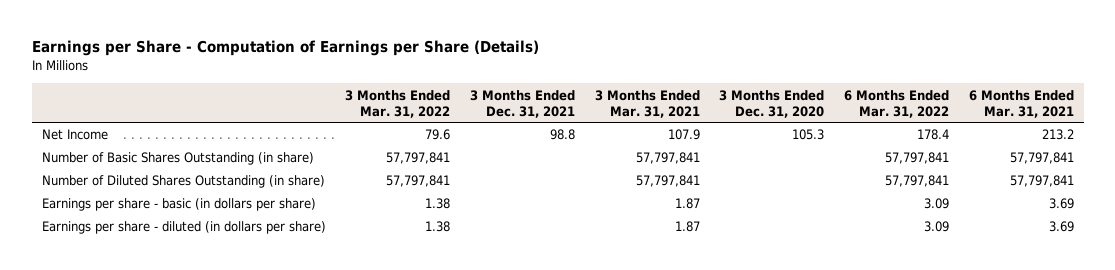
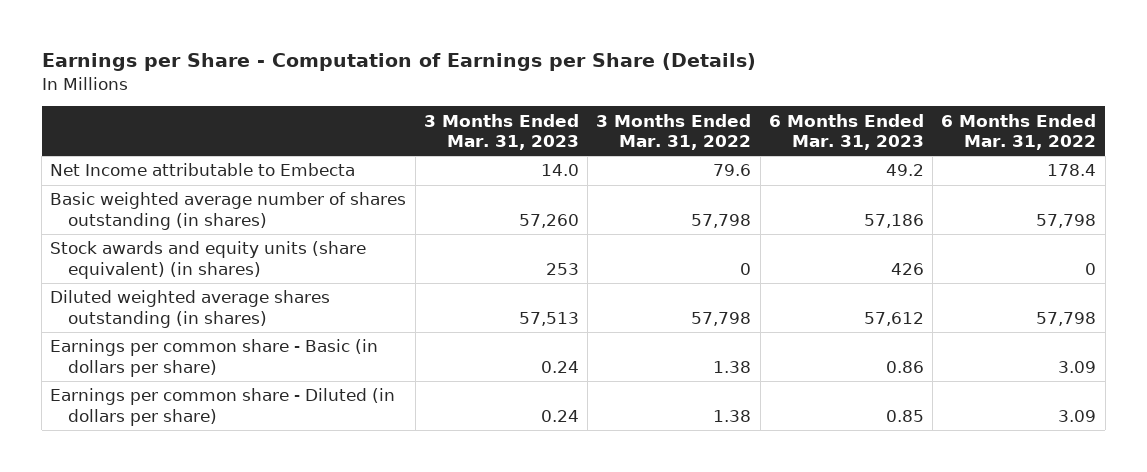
[469,89,575,118] 3 Months Ended Dec. 31, 2021 -> none
[594,89,700,118] 3 Months Ended Mar. 31, 2021 -> none
[719,89,825,118] 3 Months Ended Dec. 31, 2020 -> none
[968,89,1074,118] 6 Months Ended Mar. 31, 2021 -> none
none -> [423,113,579,150] 3 Months Ended Mar. 31, 2023
none -> [768,113,924,150] 6 Months Ended Mar. 31, 2023
[41,129,108,141] Net Income -> [50,163,356,177] Net Income attributable to Embecta
[41,152,314,166] Number of Basic Shares Outstanding (in share) -> [50,192,407,230] Basic weighted average number of shares outstanding (in shares)
[386,152,451,165] 57,797,841 -> [691,213,752,228] 57,798
[885,152,950,165] 57,797,841 -> [1036,213,1097,228] 57,798
none -> [50,241,367,279] Stock awards and equity units (share equivalent) (in shares)
[41,175,325,189] Number of Diluted Shares Outstanding (in share) -> [50,290,331,328] Diluted weighted average shares outstanding (in shares)
[386,175,451,188] 57,797,841 -> [691,311,752,326] 57,798
[885,175,950,188] 57,797,841 -> [1036,311,1097,326] 57,798
[41,198,316,212] Earnings per share - basic (in dollars per share) -> [50,339,379,377] Earnings per common share - Basic (in dollars per share)
[41,221,326,235] Earnings per share - diluted (in dollars per share) -> [50,388,396,426] Earnings per common share - Diluted (in dollars per share)

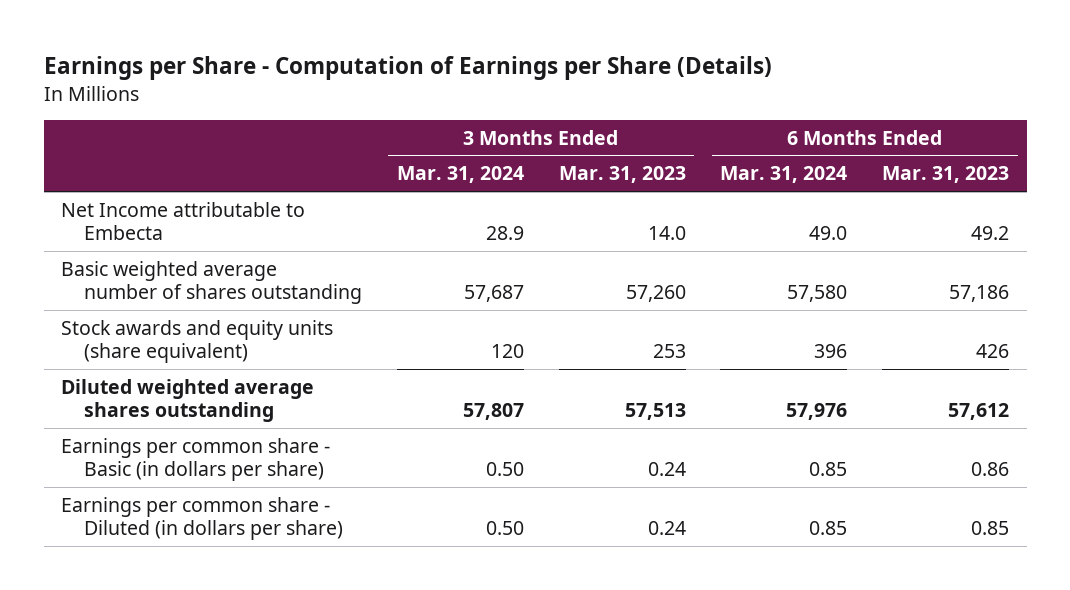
[596,113,752,150] 3 Months Ended Mar. 31, 2022 -> none
[941,113,1097,150] 6 Months Ended Mar. 31, 2022 -> none
none -> [396,166,524,184] Mar. 31, 2024
none -> [720,166,848,184] Mar. 31, 2024
[50,192,407,230] Basic weighted average number of shares outstanding (in shares) -> [61,260,362,305] Basic weighted average number of shares outstanding
[50,241,367,279] Stock awards and equity units (share equivalent) (in shares) -> [61,319,334,364] Stock awards and equity units (share equivalent)
[50,290,331,328] Diluted weighted average shares outstanding (in shares) -> [61,378,315,423] Diluted weighted average shares outstanding

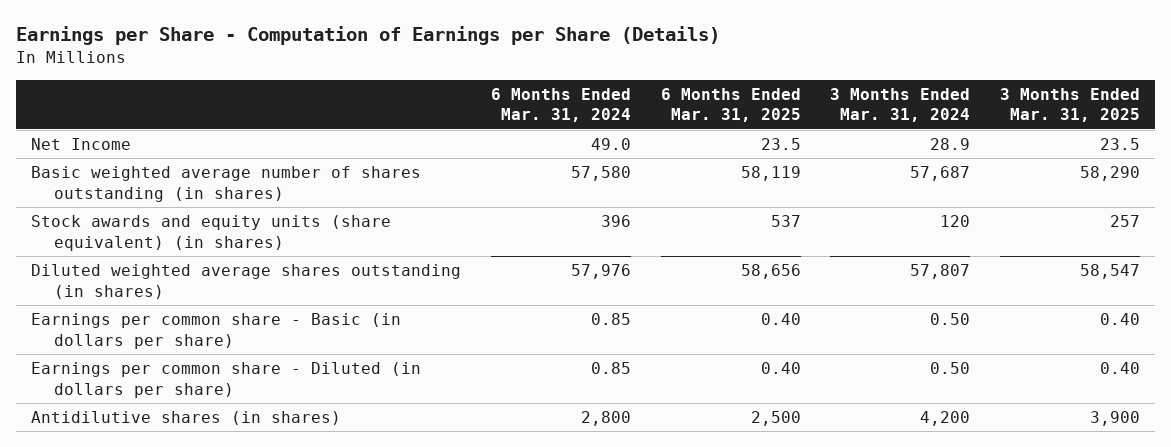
[558,166,686,184] Mar. 31, 2023 -> none
[882,166,1010,184] Mar. 31, 2023 -> none
none -> [660,87,801,123] 6 Months Ended Mar. 31, 2025
none -> [1000,87,1141,123] 3 Months Ended Mar. 31, 2025
[61,201,306,241] Net Income attributable to Embecta -> [31,138,132,151] Net Income
[61,260,362,305] Basic weighted average number of shares outstanding -> [31,166,422,202] Basic weighted average number of shares outstanding (in shares)
[61,319,334,364] Stock awards and equity units (share equivalent) -> [31,215,392,251] Stock awards and equity units (share equivalent) (in shares)
[61,378,315,423] Diluted weighted average shares outstanding -> [31,264,462,299] Diluted weighted average shares outstanding (in shares)
none -> [31,411,342,426] Antidilutive shares (in shares)

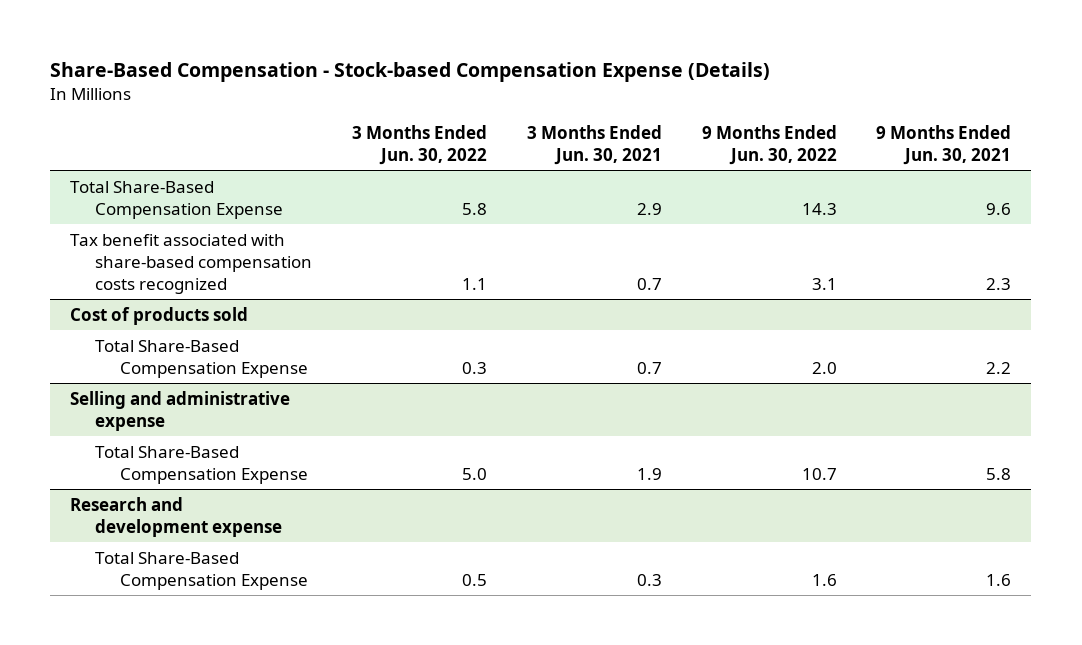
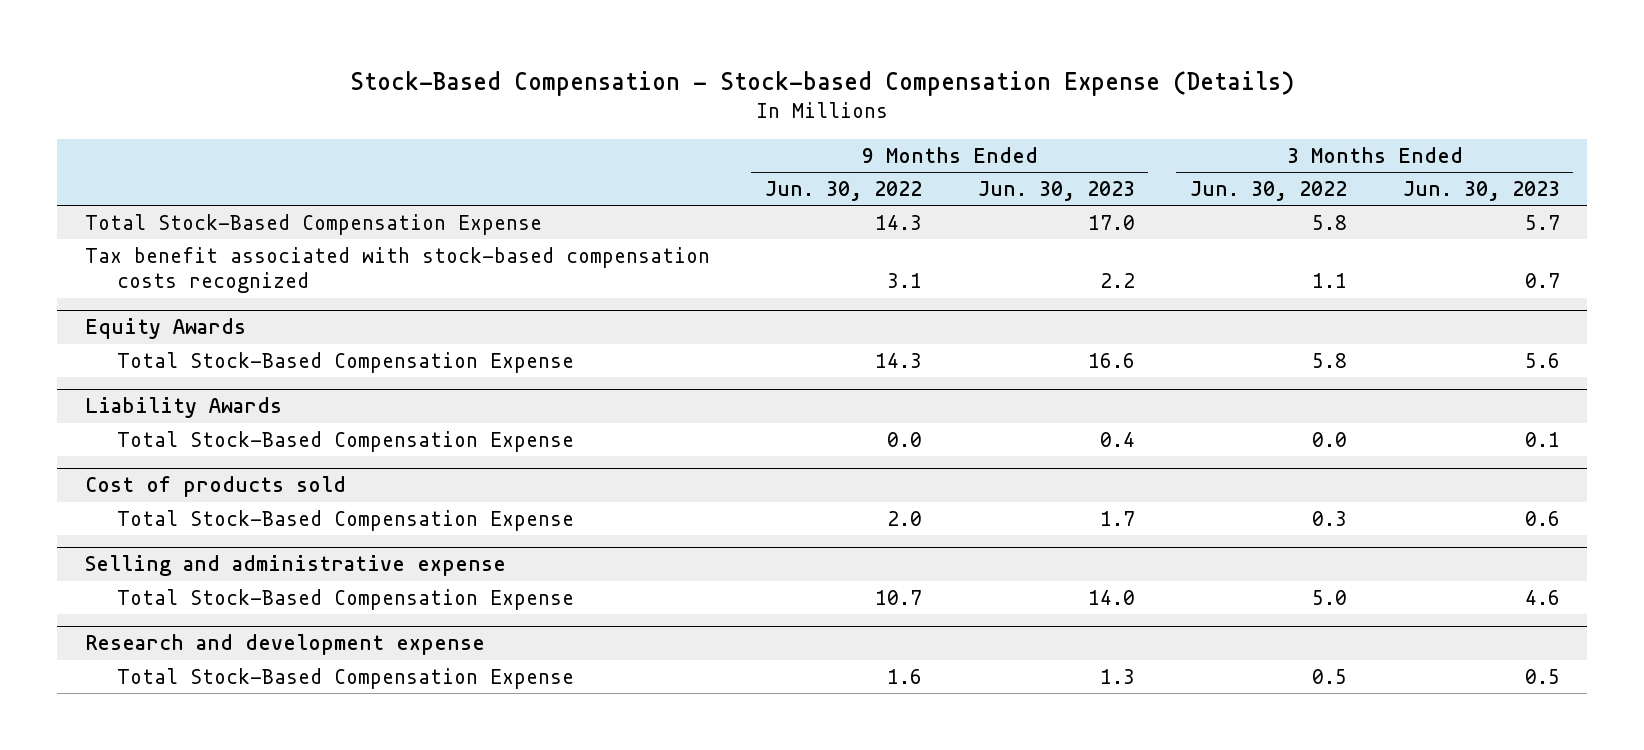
[50,61,771,82] Share-Based Compensation - Stock-based Compensation Expense (Details) -> [350,70,1295,96] Stock-Based Compensation - Stock-based Compensation Expense (Details)
[526,124,662,165] 3 Months Ended Jun. 30, 2021 -> none
[876,124,1012,165] 9 Months Ended Jun. 30, 2021 -> none
none -> [977,180,1135,201] Jun. 30, 2023
none -> [1402,180,1560,201] Jun. 30, 2023
[70,180,284,219] Total Share-Based Compensation Expense -> [84,213,542,235] Total Stock-Based Compensation Expense
[70,233,313,294] Tax benefit associated with share-based compensation costs recognized -> [84,246,710,294] Tax benefit associated with stock-based compensation costs recognized
none -> [84,318,246,340] Equity Awards
none -> [117,351,575,373] Total Stock-Based Compensation Expense
none -> [84,397,282,419] Liability Awards
none -> [117,430,575,452] Total Stock-Based Compensation Expense
[95,339,309,378] Total Share-Based Compensation Expense -> [117,509,575,531] Total Stock-Based Compensation Expense
[95,445,309,484] Total Share-Based Compensation Expense -> [117,588,575,610] Total Stock-Based Compensation Expense
[95,551,309,590] Total Share-Based Compensation Expense -> [117,667,575,689] Total Stock-Based Compensation Expense

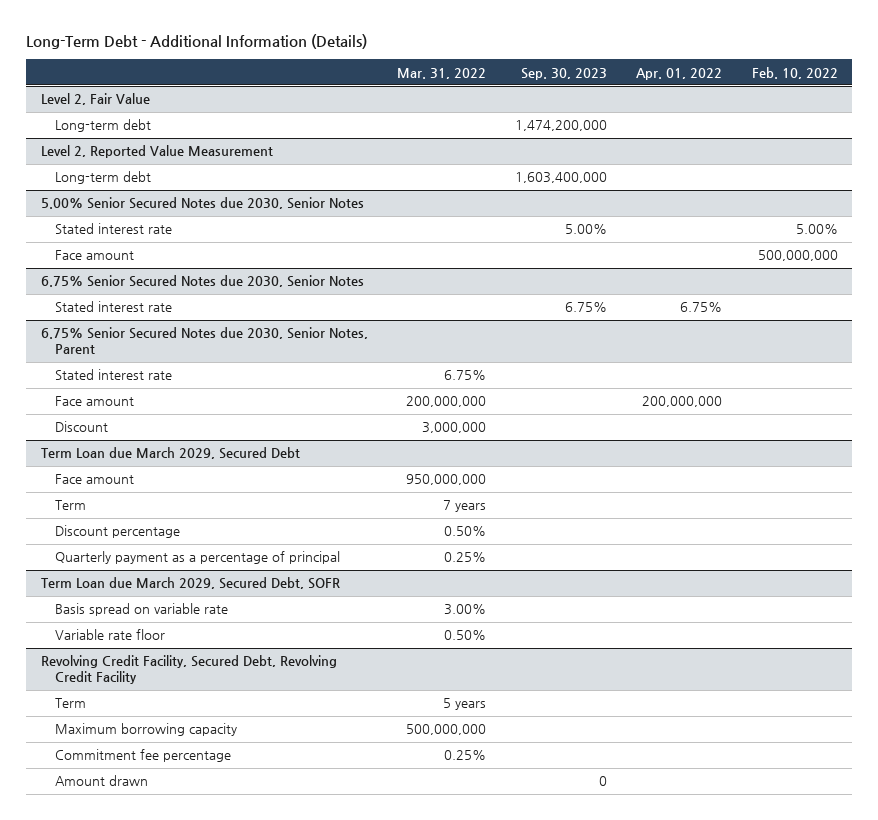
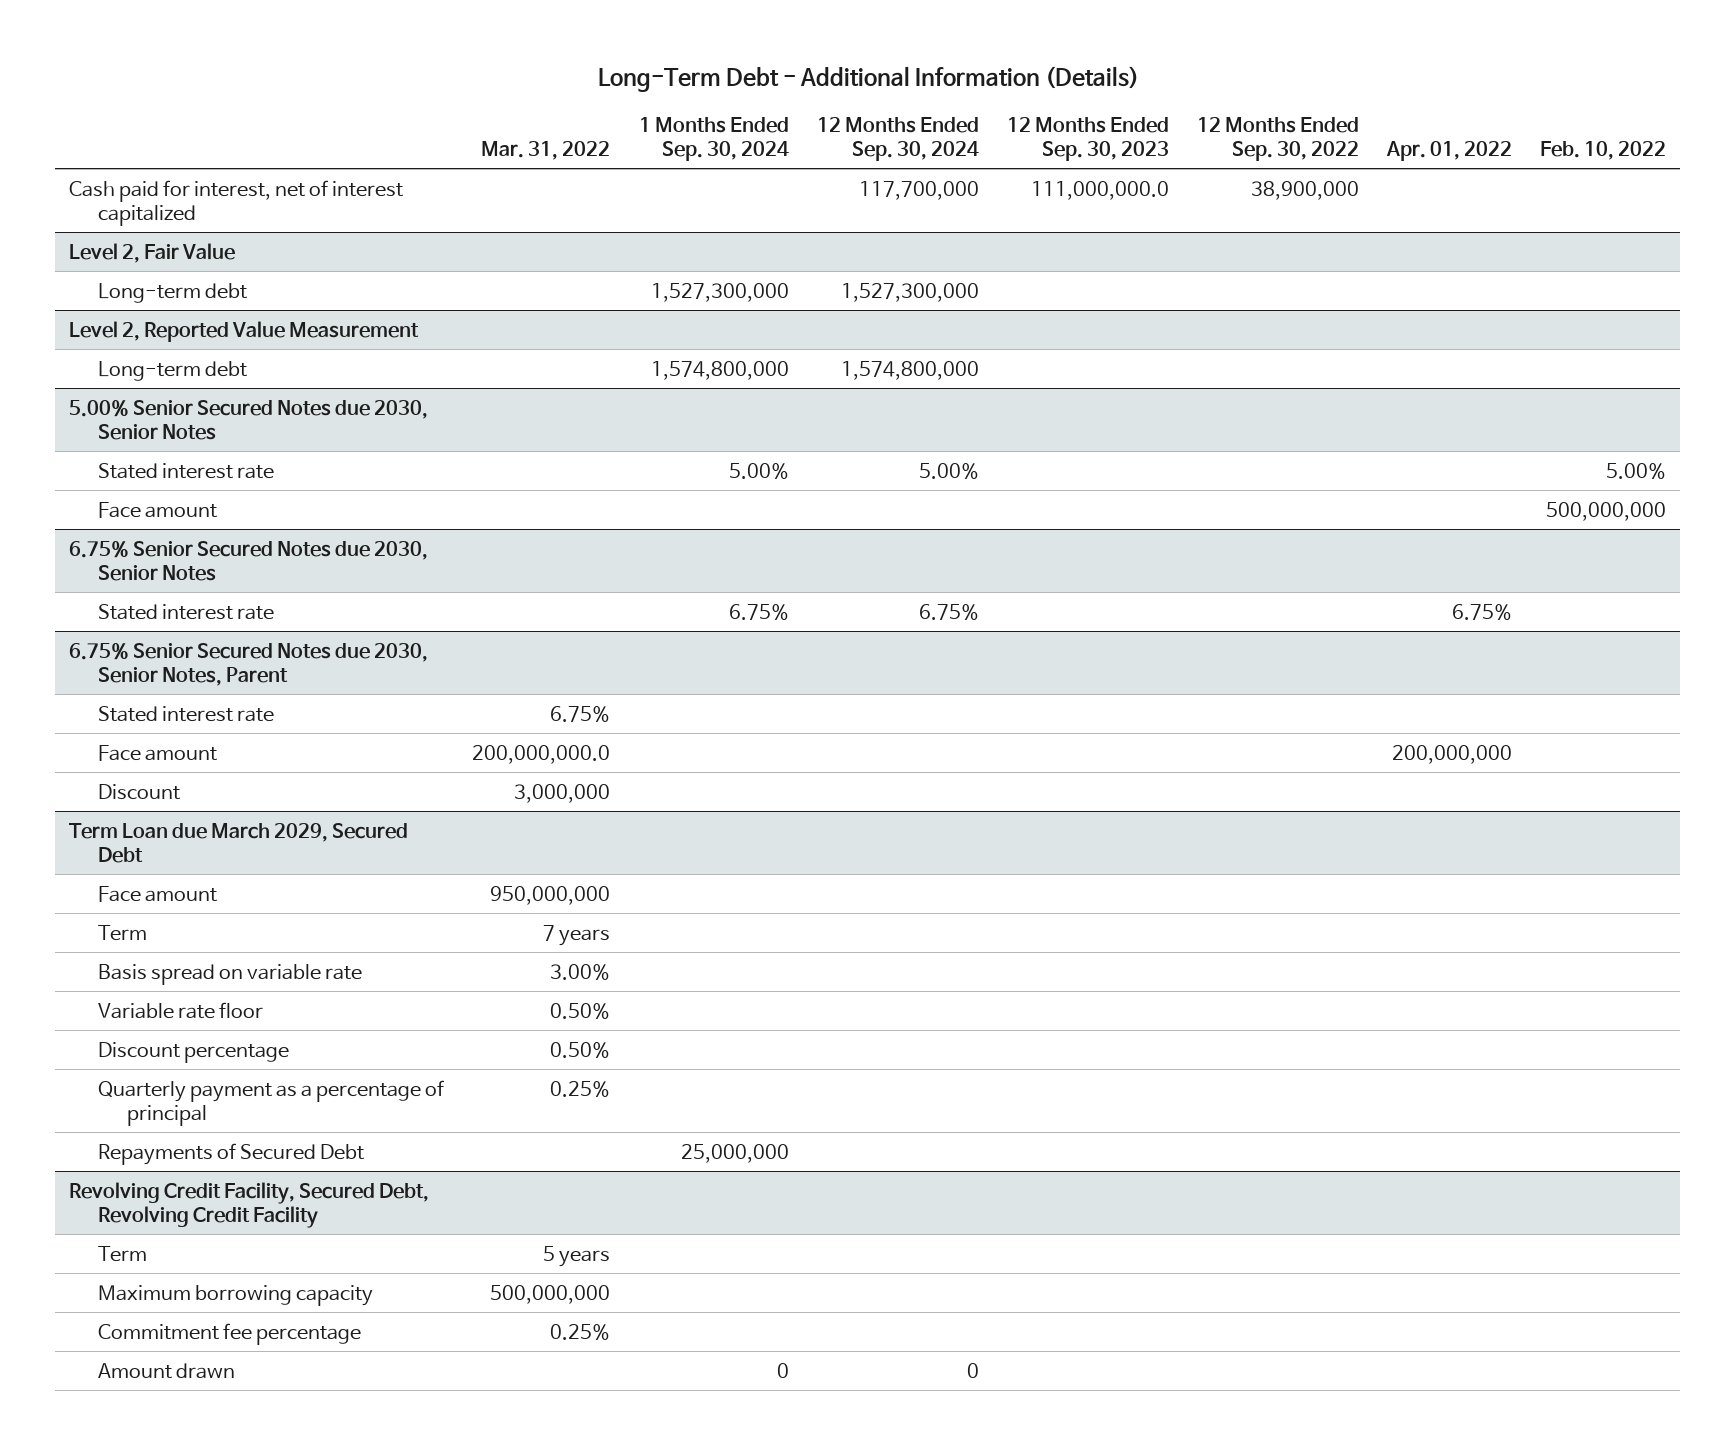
[521,67,608,80] Sep. 30, 2023 -> none
none -> [638,116,789,161] 1 Months Ended Sep. 30, 2024
none -> [816,116,979,161] 12 Months Ended Sep. 30, 2024
none -> [1006,116,1169,161] 12 Months Ended Sep. 30, 2023
none -> [1197,116,1360,161] 12 Months Ended Sep. 30, 2022
none -> [69,179,404,226] Cash paid for interest, net of interest capitalized
[405,396,486,408] 200,000,000 -> [472,744,611,764] 200,000,000.0
[40,577,340,590] Term Loan due March 2029, Secured Debt, SOFR -> none
[54,525,180,539] Discount percentage -> [98,1041,290,1063] Discount percentage
[54,551,340,565] Quarterly payment as a percentage of principal -> [98,1079,445,1126] Quarterly payment as a percentage of principal
none -> [98,1142,365,1165] Repayments of Secured Debt

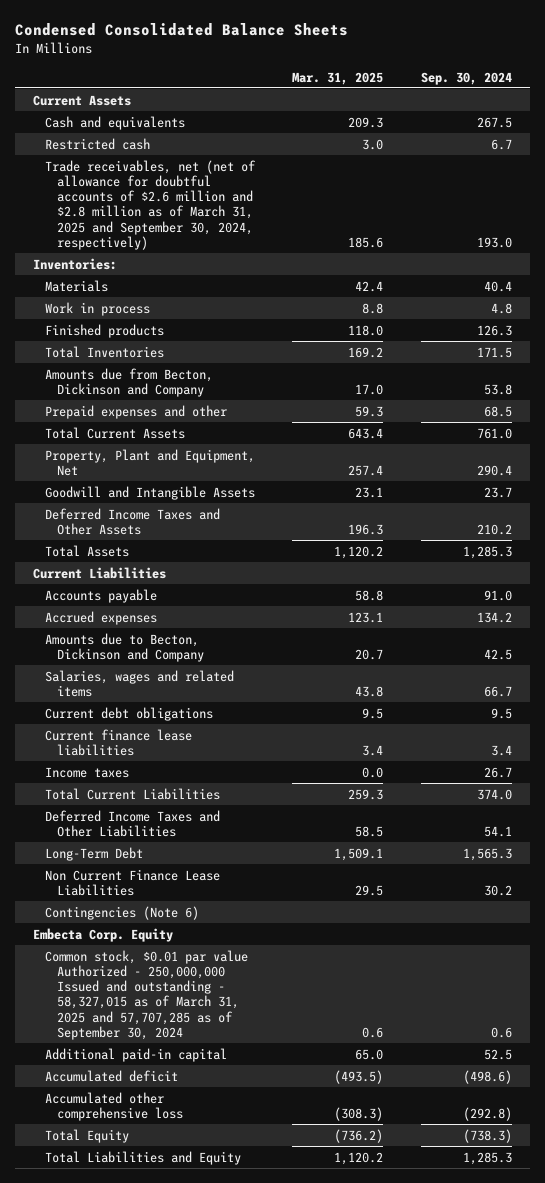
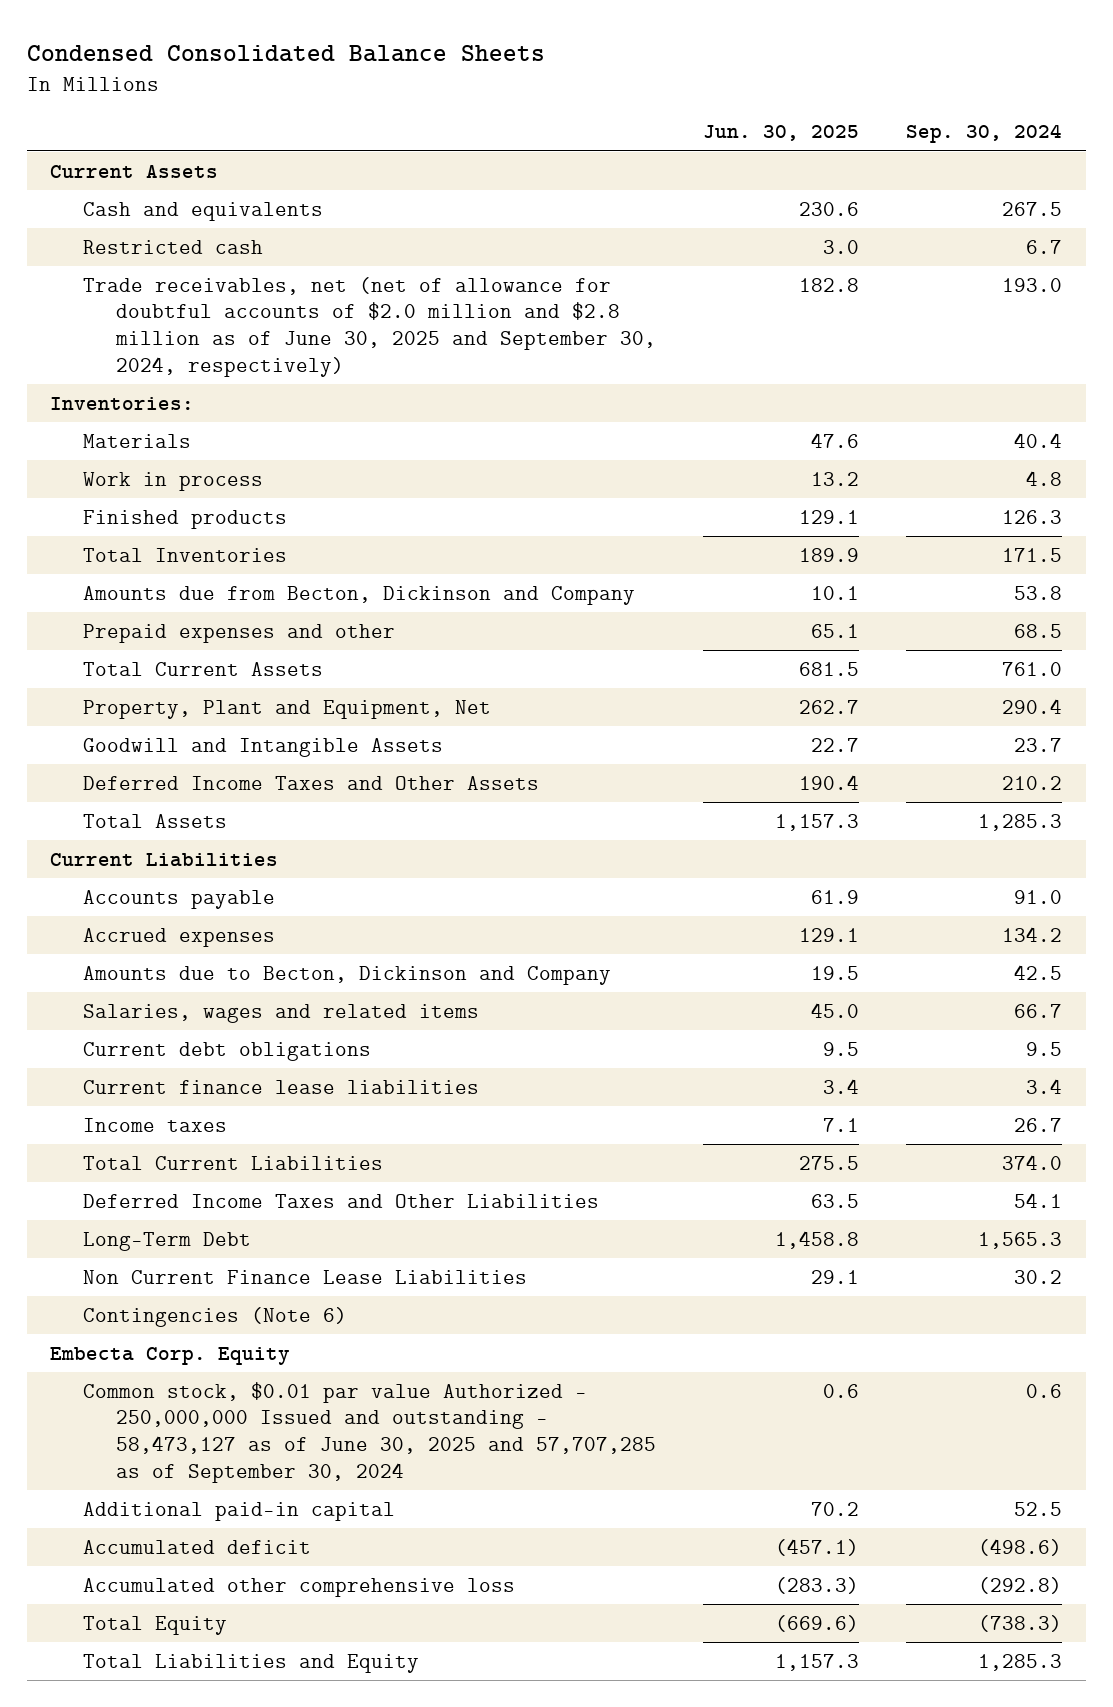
[292,71,384,85] Mar. 31, 2025 -> none
none -> [703,125,860,142] Jun. 30, 2025
[44,159,256,250] Trade receivables, net (net of allowance for doubtful accounts of $2.6 million and $2.8 million as of March 31, 2025 and September 30, 2024, respectively) -> [82,276,656,377] Trade receivables, net (net of allowance for doubtful accounts of $2.0 million and $2.8 million as of June 30, 2025 and September 30, 2024, respectively)
[44,949,248,1040] Common stock, $0.01 par value Authorized - 250,000,000 Issued and outstanding - 58,327,015 as of March 31, 2025 and 57,707,285 as of September 30, 2024 -> [82,1381,656,1483] Common stock, $0.01 par value Authorized - 250,000,000 Issued and outstanding - 58,473,127 as of June 30, 2025 and 57,707,285 as of September 30, 2024

